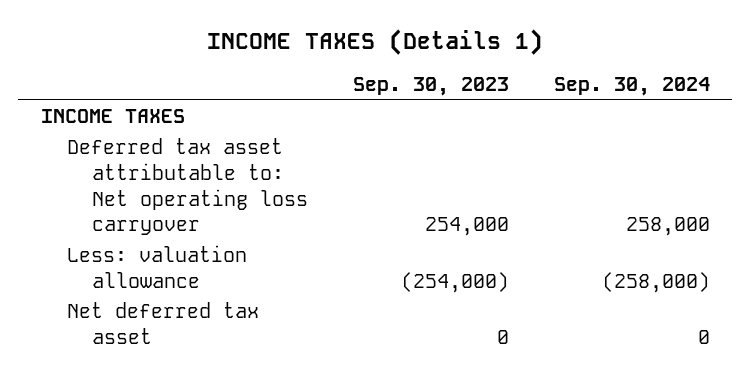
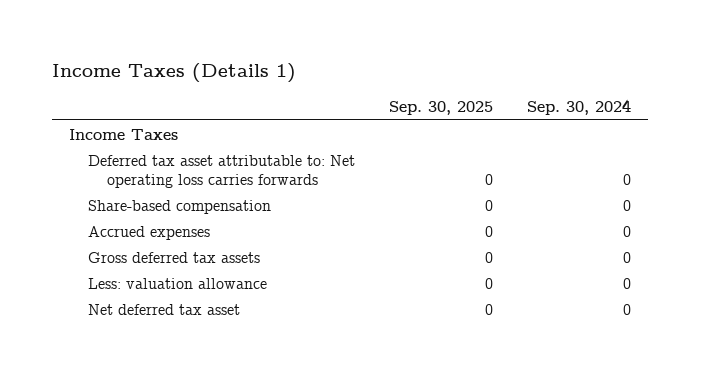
[207,29,544,56] INCOME TAXES (Details 1) -> [52,63,297,84] Income Taxes (Details 1)
[353,77,510,97] Sep. 30, 2023 -> none
none -> [389,100,494,115] Sep. 30, 2025
[40,109,185,124] INCOME TAXES -> [69,128,179,140] Income Taxes
[66,138,309,236] Deferred tax asset attributable to: Net operating loss carryover -> [87,154,355,188] Deferred tax asset attributable to: Net operating loss carries forwards
[625,217,710,237] 258,000 -> [623,173,632,185] 0
none -> [87,199,271,214] Share-based compensation
none -> [87,225,210,240] Accrued expenses
none -> [87,251,260,263] Gross deferred tax assets
[601,271,710,293] (258,000) -> [623,277,632,289] 0

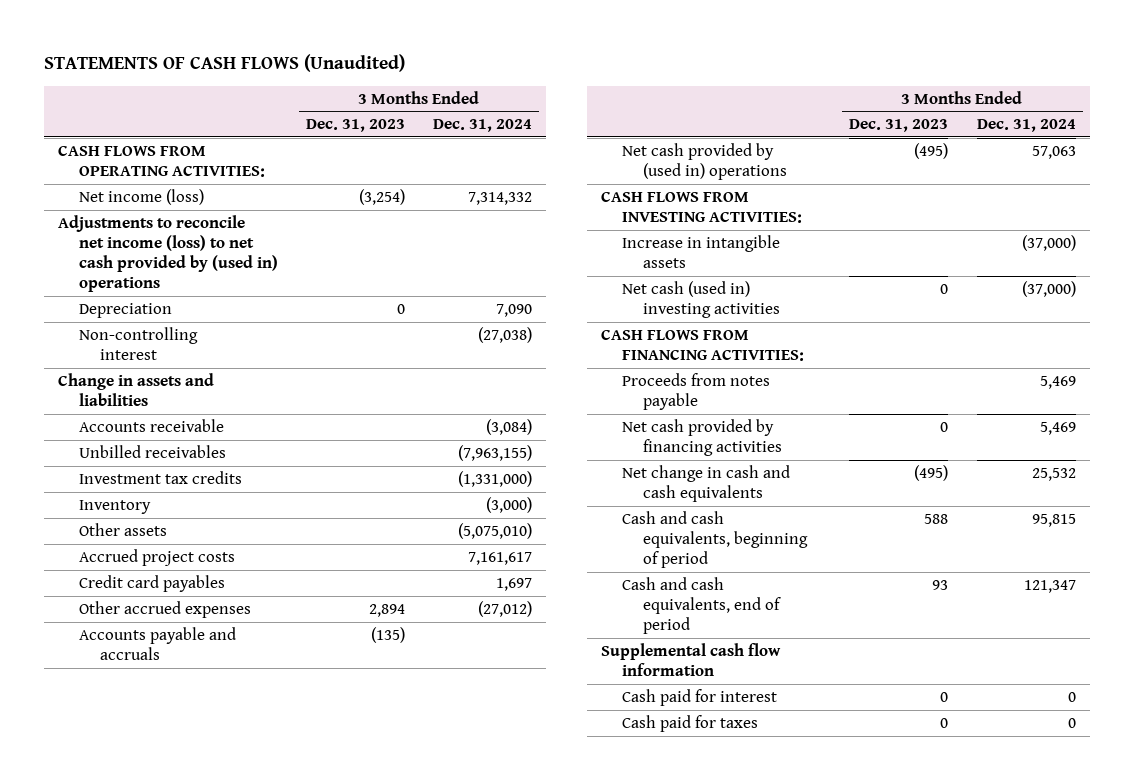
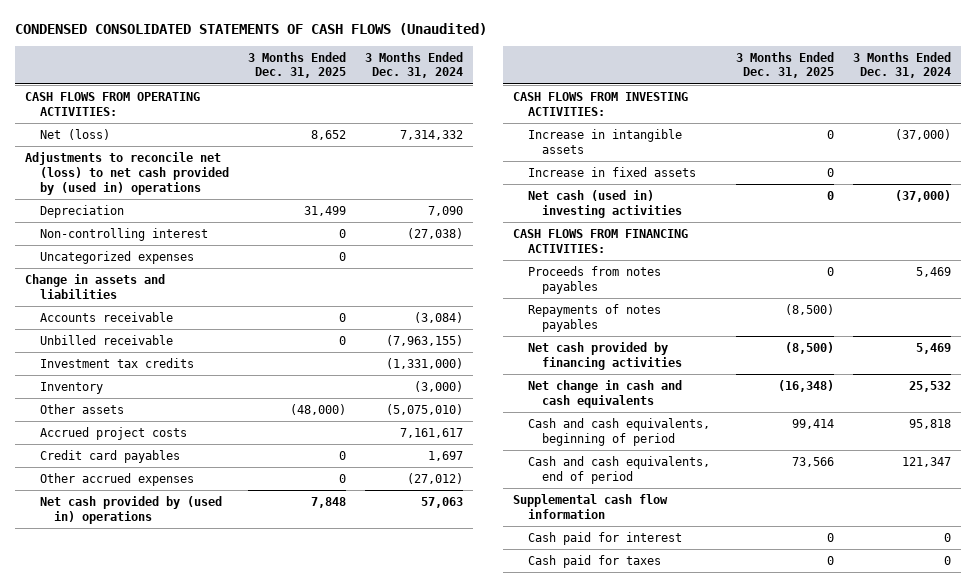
[43,54,405,73] STATEMENTS OF CASH FLOWS (Unaudited) -> [15,22,488,35] CONDENSED CONSOLIDATED STATEMENTS OF CASH FLOWS (Unaudited)
[306,119,406,133] Dec. 31, 2023 -> none
none -> [247,51,346,79] 3 Months Ended Dec. 31, 2025
[78,188,204,205] Net income (loss) -> [39,128,110,140] Net (loss)
[58,214,278,292] Adjustments to reconcile net income (loss) to net cash provided by (used in) operations -> [24,151,229,195] Adjustments to reconcile net (loss) to net cash provided by (used in) operations
none -> [39,250,194,264] Uncategorized expenses
[78,444,226,458] Unbilled receivables -> [39,334,173,345] Unbilled receivable
[78,626,236,660] Accounts payable and accruals -> none
none -> [527,166,696,177] Increase in fixed assets
[622,372,771,410] Proceeds from notes payable -> [527,265,661,294] Proceeds from notes payables
none -> [527,303,661,332] Repayments of notes payables
[1031,513,1076,527] 95,815 -> [909,418,952,429] 95,818

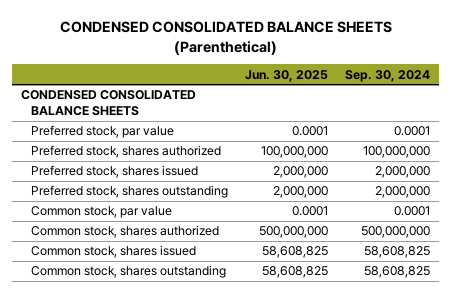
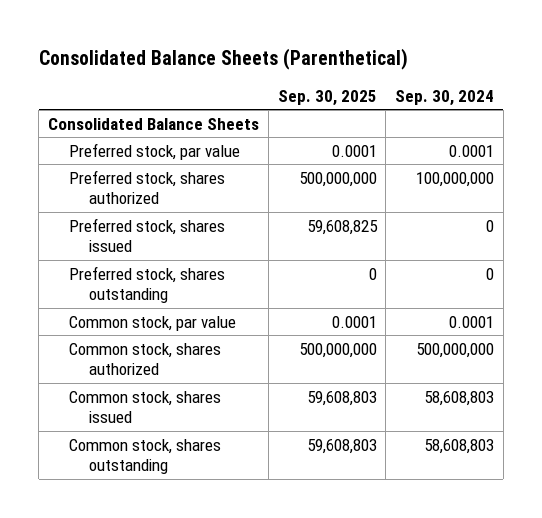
[59,20,392,55] CONDENSED CONSOLIDATED BALANCE SHEETS (Parenthetical) -> [38,48,408,71] Consolidated Balance Sheets (Parenthetical)
[245,69,329,82] Jun. 30, 2025 -> none
none -> [277,89,377,106] Sep. 30, 2025
[20,90,196,117] CONDENSED CONSOLIDATED BALANCE SHEETS -> [48,117,260,130] Consolidated Balance Sheets
[375,166,431,179] 2,000,000 -> [486,219,495,232] 0
[375,186,431,199] 2,000,000 -> [486,267,495,280] 0
[364,246,431,259] 58,608,825 -> [424,390,495,406] 58,608,803
[364,266,431,279] 58,608,825 -> [424,438,495,454] 58,608,803

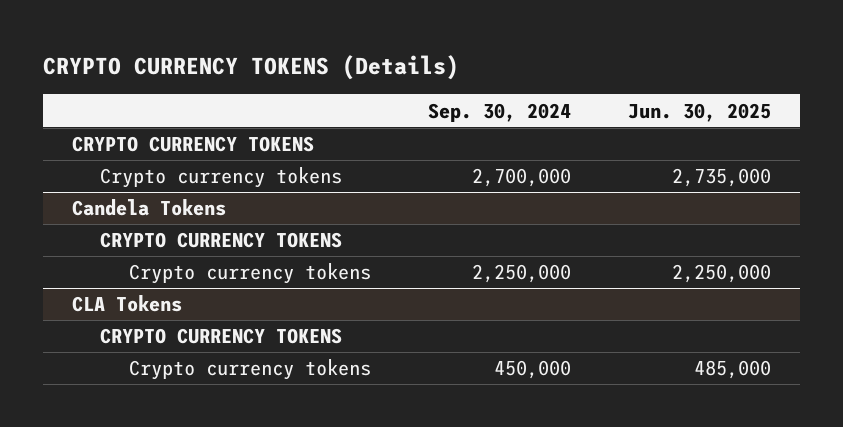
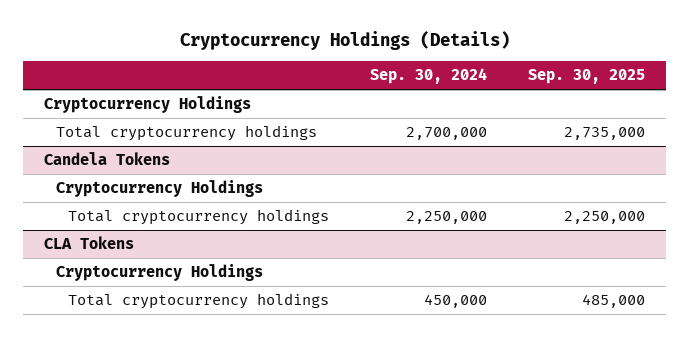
[43,55,460,81] CRYPTO CURRENCY TOKENS (Details) -> [179,31,510,51] Cryptocurrency Holdings (Details)
[628,102,772,122] Jun. 30, 2025 -> none
none -> [528,69,646,85] Sep. 30, 2025
[71,136,314,153] CRYPTO CURRENCY TOKENS -> none
none -> [44,96,252,114] Cryptocurrency Holdings
[100,167,343,189] Crypto currency tokens -> [55,125,317,142] Total cryptocurrency holdings
[100,232,343,249] CRYPTO CURRENCY TOKENS -> none
none -> [55,180,263,198] Cryptocurrency Holdings
[129,263,372,285] Crypto currency tokens -> [67,209,329,226] Total cryptocurrency holdings
[100,328,343,345] CRYPTO CURRENCY TOKENS -> none
none -> [55,264,263,282] Cryptocurrency Holdings
[129,359,372,381] Crypto currency tokens -> [67,293,329,310] Total cryptocurrency holdings

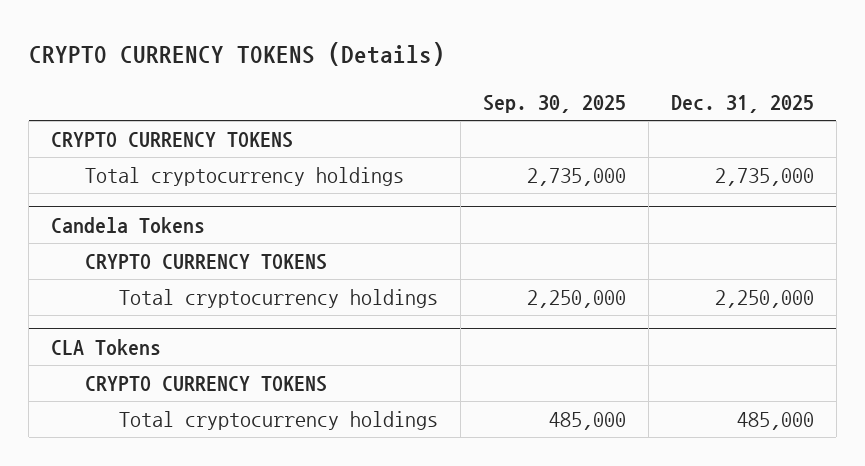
[179,31,510,51] Cryptocurrency Holdings (Details) -> [28,42,445,67] CRYPTO CURRENCY TOKENS (Details)
[369,68,487,85] Sep. 30, 2024 -> none
none -> [670,95,814,114] Dec. 31, 2025
[44,96,252,114] Cryptocurrency Holdings -> [51,131,294,148] CRYPTO CURRENCY TOKENS
[55,180,263,198] Cryptocurrency Holdings -> [85,253,328,270] CRYPTO CURRENCY TOKENS
[55,264,263,282] Cryptocurrency Holdings -> [85,375,328,392] CRYPTO CURRENCY TOKENS

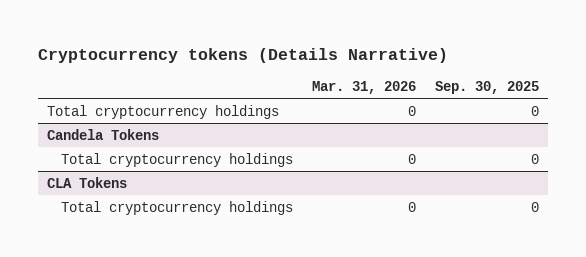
[28,42,445,67] CRYPTO CURRENCY TOKENS (Details) -> [37,47,448,63] Cryptocurrency tokens (Details Narrative)
[670,95,814,114] Dec. 31, 2025 -> none
none -> [311,80,416,94] Mar. 31, 2026
[51,131,294,148] CRYPTO CURRENCY TOKENS -> none
[527,167,627,186] 2,735,000 -> [530,105,539,116] 0
[85,253,328,270] CRYPTO CURRENCY TOKENS -> none
[527,289,627,308] 2,250,000 -> [530,153,539,164] 0
[85,375,328,392] CRYPTO CURRENCY TOKENS -> none
[549,411,627,430] 485,000 -> [530,201,539,212] 0

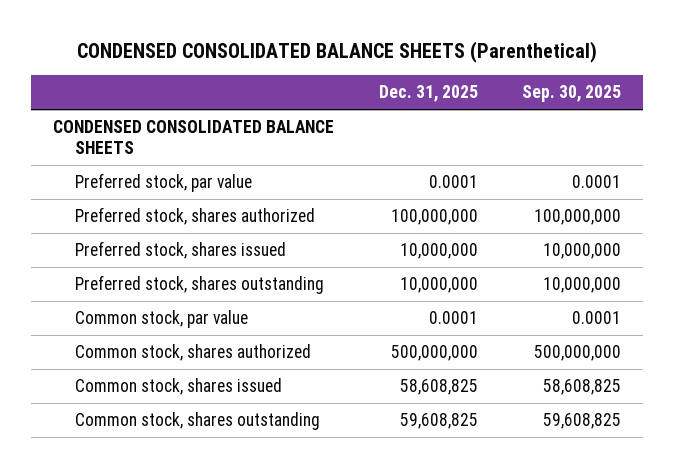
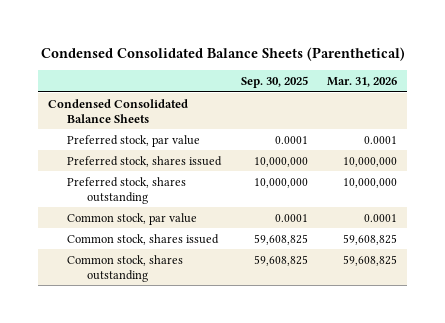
[77,40,598,63] CONDENSED CONSOLIDATED BALANCE SHEETS (Parenthetical) -> [40,46,405,61] Condensed Consolidated Balance Sheets (Parenthetical)
[378,85,478,103] Dec. 31, 2025 -> none
none -> [327,76,398,87] Mar. 31, 2026
[52,120,334,155] CONDENSED CONSOLIDATED BALANCE SHEETS -> [48,98,189,123] Condensed Consolidated Balance Sheets
[74,207,315,226] Preferred stock, shares authorized -> none
[74,344,311,362] Common stock, shares authorized -> none
[543,379,622,396] 58,608,825 -> [253,233,308,245] 59,608,825

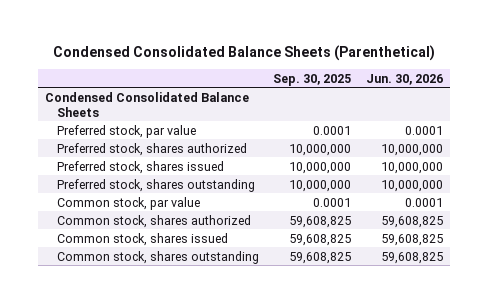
[327,76,398,87] Mar. 31, 2026 -> none
none -> [365,73,443,85] Jun. 30, 2026
none -> [56,142,247,156] Preferred stock, shares authorized
none -> [56,214,251,228] Common stock, shares authorized

